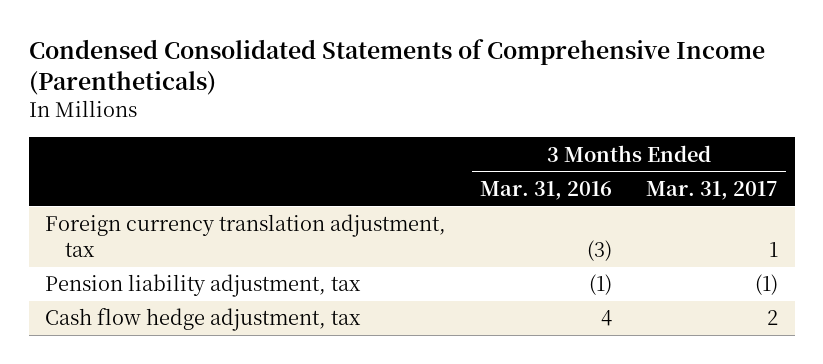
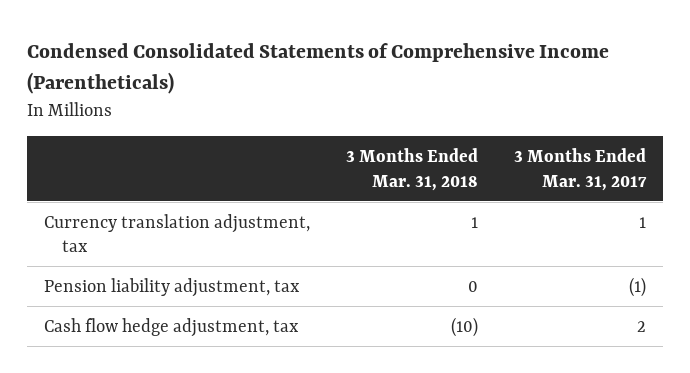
[480,180,613,200] Mar. 31, 2016 -> none
none -> [345,147,478,191] 3 Months Ended Mar. 31, 2018
[45,214,447,257] Foreign currency translation adjustment, tax -> [44,213,311,253] Currency translation adjustment, tax

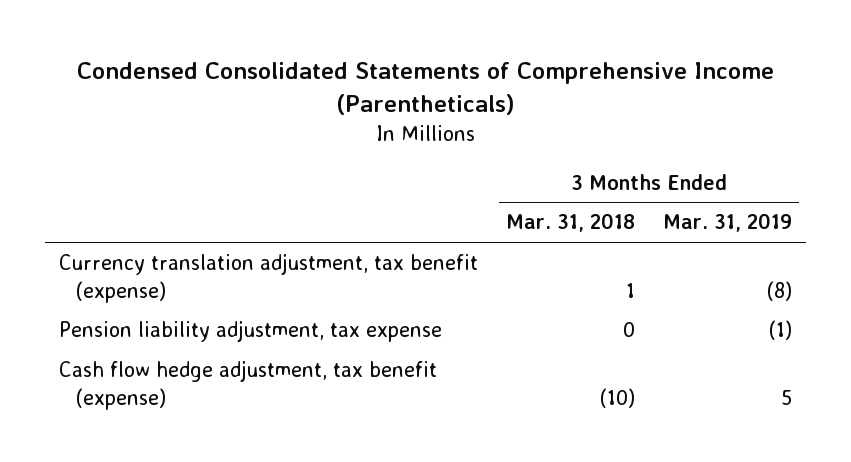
[513,147,647,191] 3 Months Ended Mar. 31, 2017 -> none
none -> [663,213,793,233] Mar. 31, 2019
[44,213,311,253] Currency translation adjustment, tax -> [59,253,479,303] Currency translation adjustment, tax benefit (expense)
[44,277,301,297] Pension liability adjustment, tax -> [59,320,443,343] Pension liability adjustment, tax expense
[44,317,300,337] Cash flow hedge adjustment, tax -> [59,360,438,410] Cash flow hedge adjustment, tax benefit (expense)

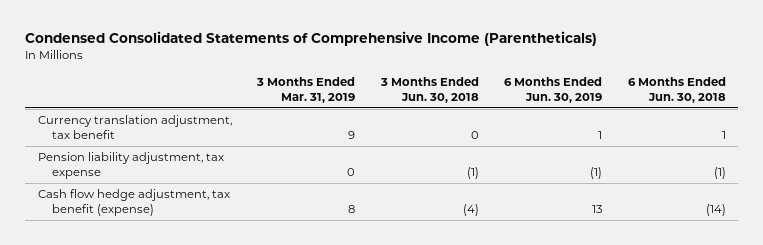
[506,213,636,233] Mar. 31, 2018 -> none
none -> [379,77,479,103] 3 Months Ended Jun. 30, 2018
none -> [504,77,603,103] 6 Months Ended Jun. 30, 2019
none -> [627,77,726,103] 6 Months Ended Jun. 30, 2018
[59,253,479,303] Currency translation adjustment, tax benefit (expense) -> [37,115,232,139] Currency translation adjustment, tax benefit
[767,280,793,301] (8) -> [348,130,356,139] 9
[769,320,793,341] (1) -> [347,167,356,176] 0
[781,389,793,405] 5 -> [348,204,356,213] 8

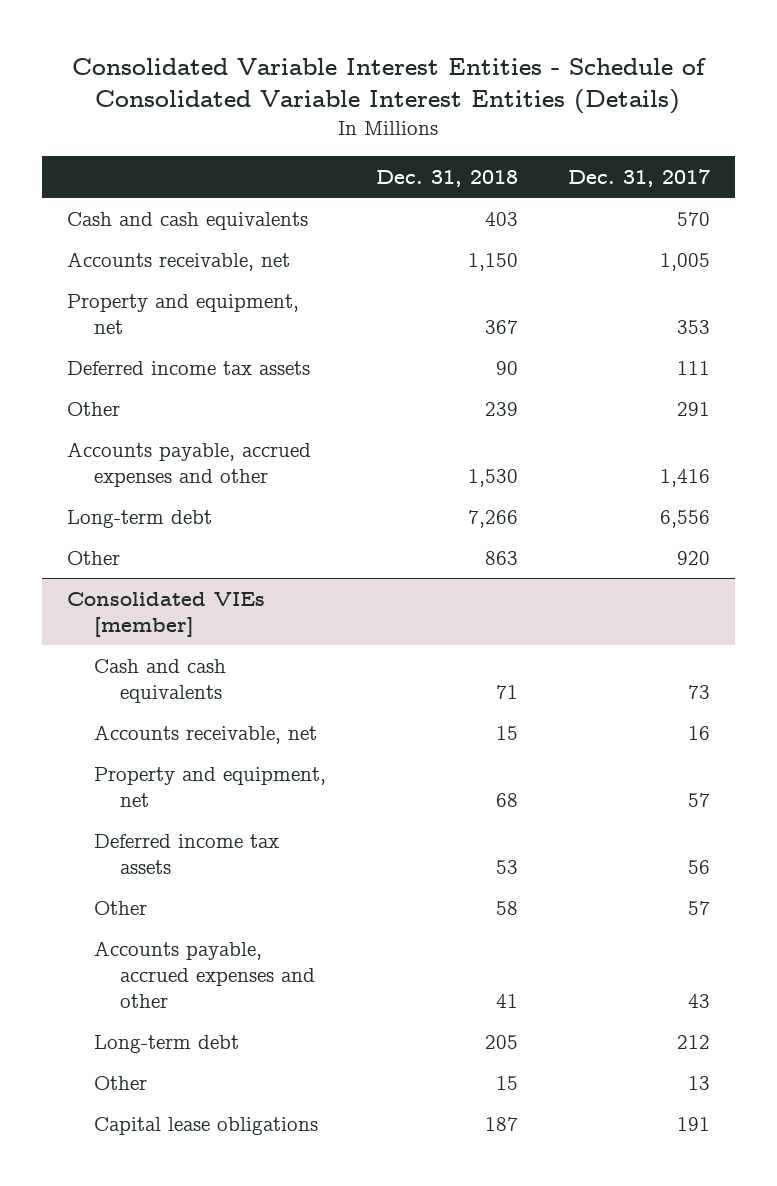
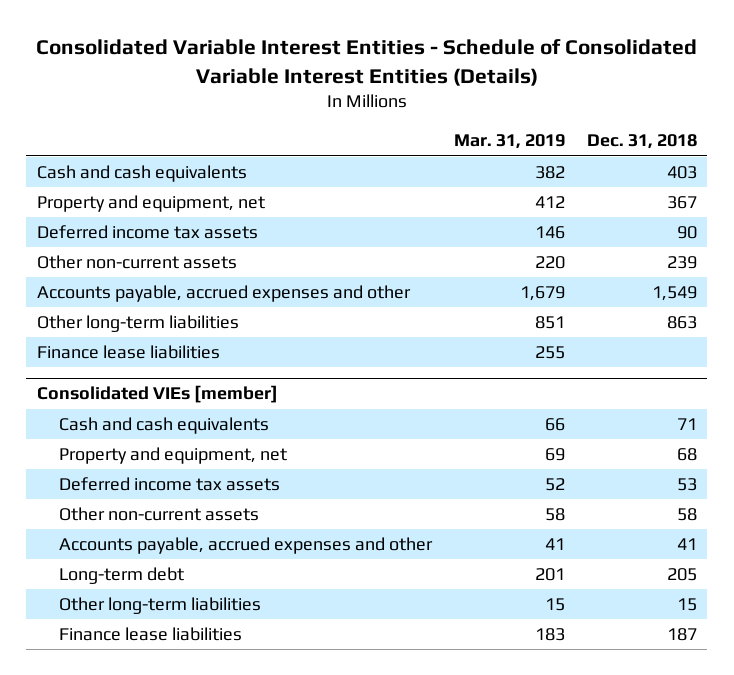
[567,168,710,187] Dec. 31, 2017 -> none
none -> [453,134,565,150] Mar. 31, 2019
[67,251,291,271] Accounts receivable, net -> none
[67,509,213,528] Long-term debt -> none
[67,401,121,416] Other -> [37,255,238,270] Other non-current assets
[467,468,518,487] 1,530 -> [651,286,697,302] 1,549
[67,550,121,565] Other -> [37,315,240,333] Other long-term liabilities
none -> [37,345,221,360] Finance lease liabilities
[93,724,317,744] Accounts receivable, net -> none
[93,900,147,915] Other -> [58,507,259,522] Other non-current assets
[93,1075,147,1090] Other -> [58,597,261,615] Other long-term liabilities
[93,1116,318,1135] Capital lease obligations -> [58,627,242,642] Finance lease liabilities

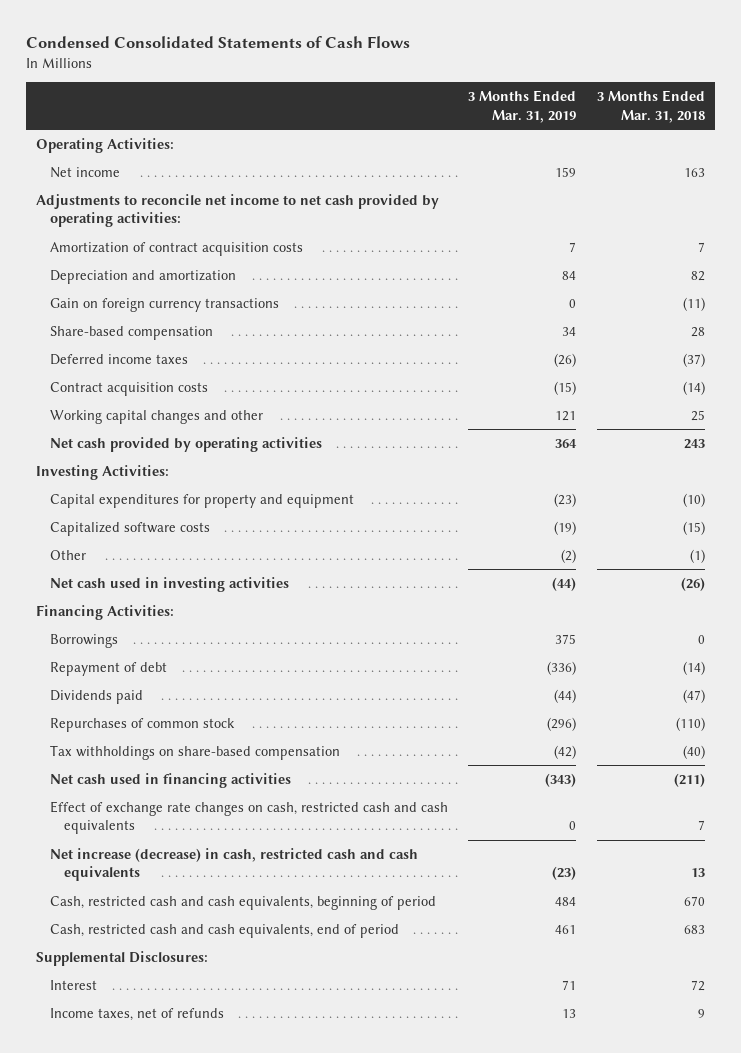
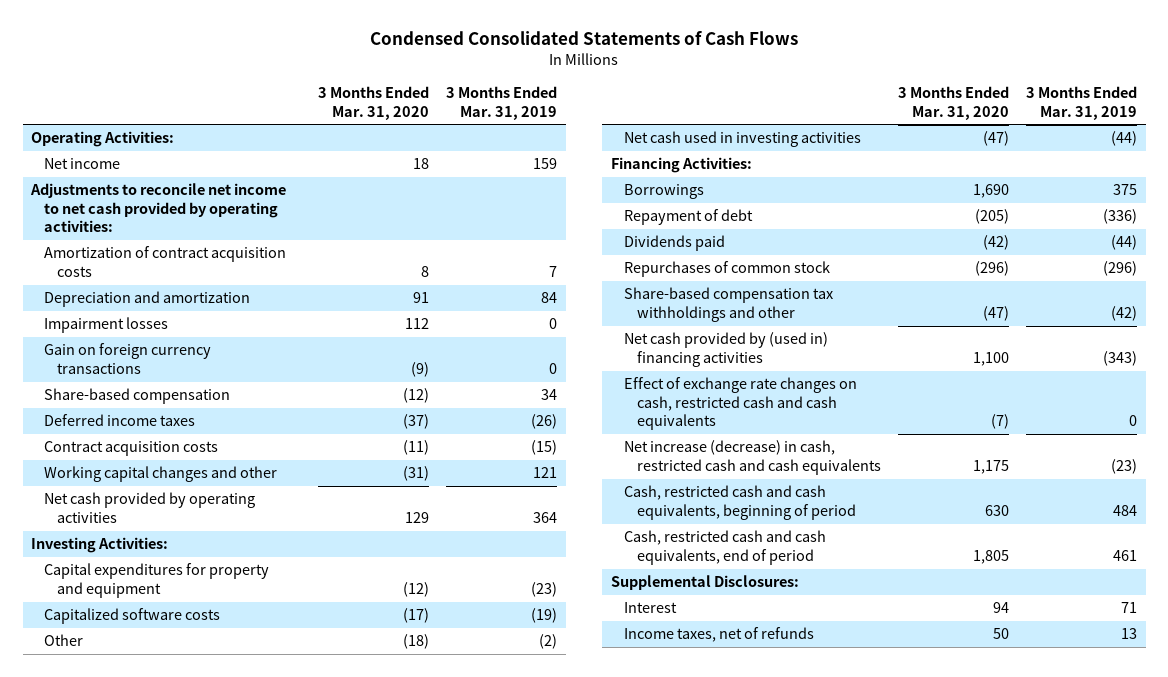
[596,90,705,123] 3 Months Ended Mar. 31, 2018 -> none
none -> [318,86,430,120] 3 Months Ended Mar. 31, 2020
none -> [44,317,169,334] Impairment losses
[50,744,341,760] Tax withholdings on share-based compensation -> [623,287,833,322] Share-based compensation tax withholdings and other
[50,772,292,788] Net cash used in financing activities -> [623,332,828,367] Net cash provided by (used in) financing activities

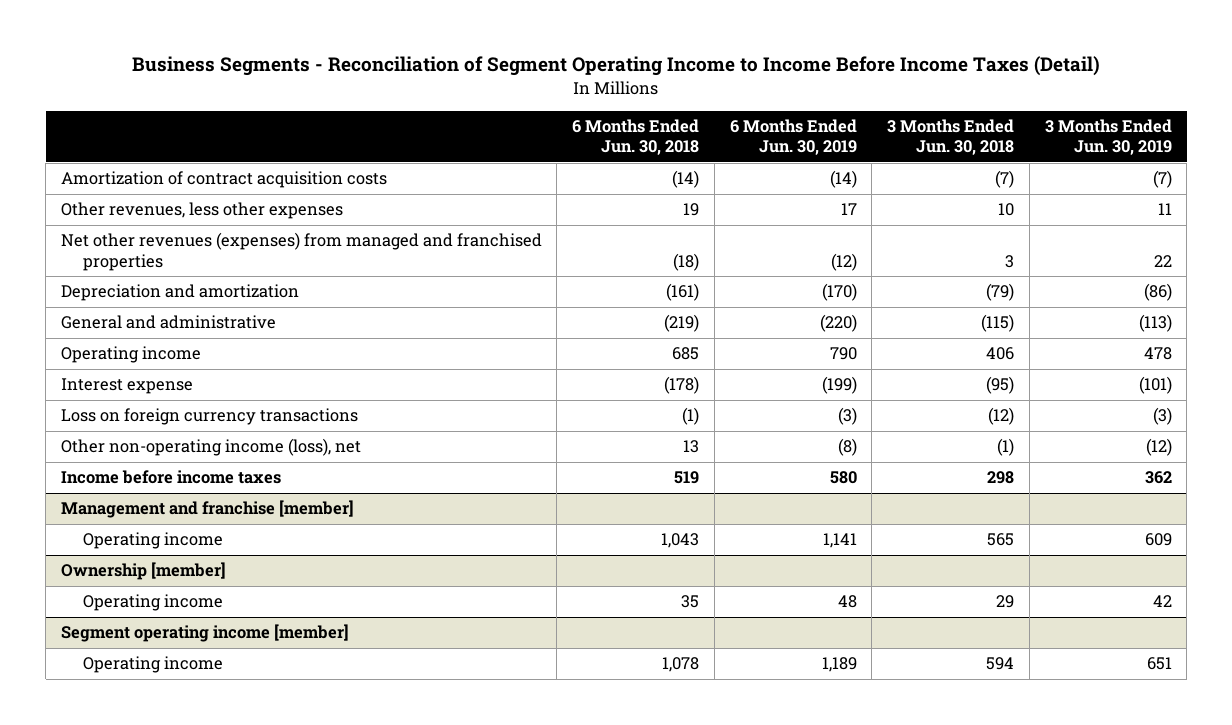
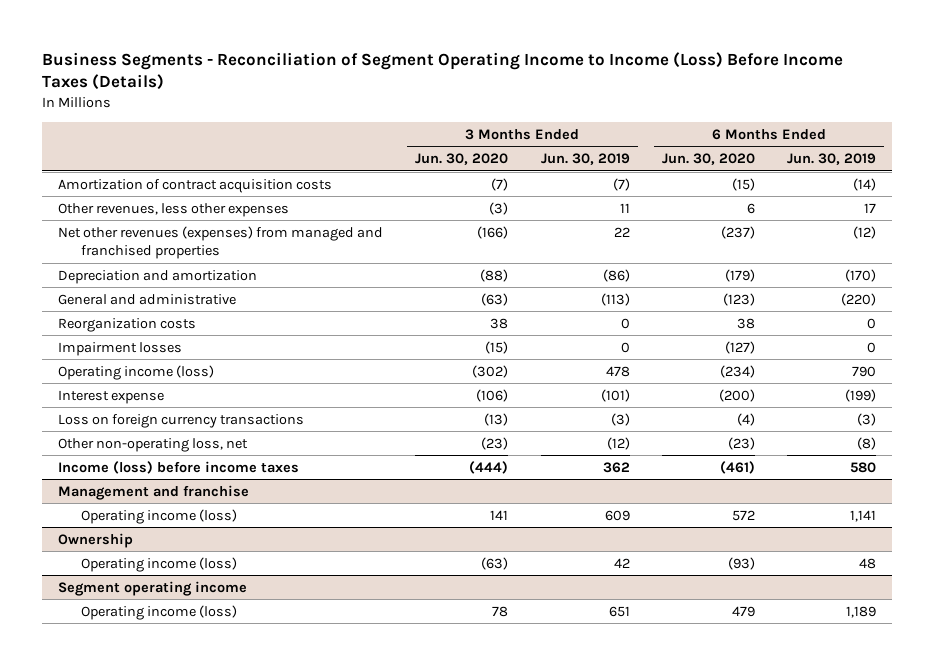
[132,56,1101,77] Business Segments - Reconciliation of Segment Operating Income to Income Before Income Taxes (Detail) -> [42,51,844,91] Business Segments - Reconciliation of Segment Operating Income to Income (Loss) Before Income Taxes (Details)
[572,118,700,156] 6 Months Ended Jun. 30, 2018 -> none
[887,118,1015,156] 3 Months Ended Jun. 30, 2018 -> none
none -> [415,153,509,166] Jun. 30, 2020
none -> [661,153,755,166] Jun. 30, 2020
none -> [58,317,197,332] Reorganization costs
none -> [58,341,183,356] Impairment losses
[60,346,201,364] Operating income -> [58,364,215,380] Operating income (loss)
[60,438,361,457] Other non-operating income (loss), net -> [58,437,249,452] Other non-operating loss, net
[60,470,281,485] Income before income taxes -> [58,460,300,474] Income (loss) before income taxes
[60,500,354,519] Management and franchise [member] -> [58,484,250,500] Management and franchise
[82,532,223,550] Operating income -> [80,508,237,524] Operating income (loss)
[60,562,226,581] Ownership [member] -> [58,532,134,548] Ownership
[82,594,223,612] Operating income -> [80,556,237,572] Operating income (loss)
[60,624,349,643] Segment operating income [member] -> [58,580,248,596] Segment operating income
[82,656,223,674] Operating income -> [80,604,237,620] Operating income (loss)

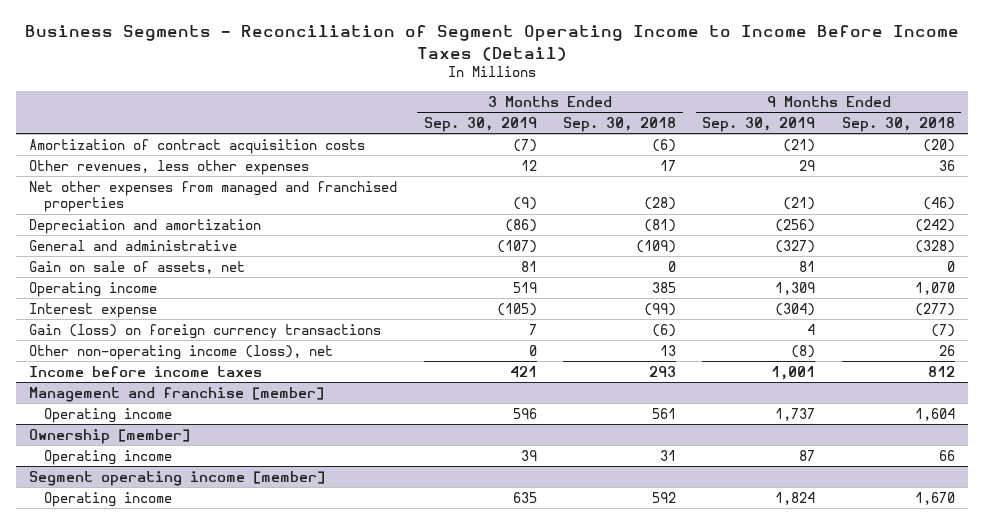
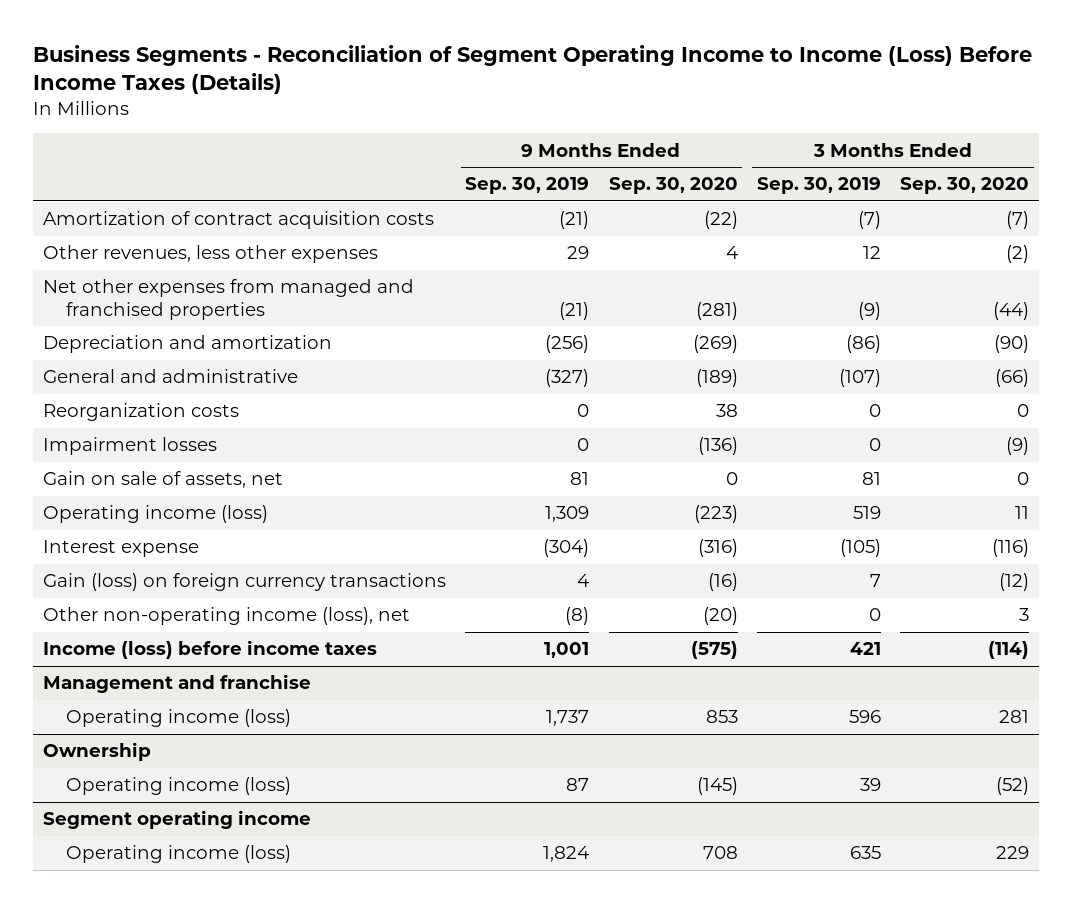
[25,25,960,61] Business Segments - Reconciliation of Segment Operating Income to Income Before Income Taxes (Detail) -> [33,44,1033,95] Business Segments - Reconciliation of Segment Operating Income to Income (Loss) Before Income Taxes (Details)
[563,116,677,132] Sep. 30, 2018 -> none
[841,116,955,132] Sep. 30, 2018 -> none
none -> [608,177,738,195] Sep. 30, 2020
none -> [900,177,1030,195] Sep. 30, 2020
none -> [43,403,240,422] Reorganization costs
none -> [43,437,218,456] Impairment losses
[29,281,158,297] Operating income -> [43,505,269,524] Operating income (loss)
[29,365,263,377] Income before income taxes -> [43,640,378,660] Income (loss) before income taxes
[29,386,325,402] Management and franchise [member] -> [43,674,312,694] Management and franchise
[44,407,173,423] Operating income -> [66,709,292,728] Operating income (loss)
[29,428,191,444] Ownership [member] -> [43,742,152,762] Ownership
[44,449,173,465] Operating income -> [66,777,292,796] Operating income (loss)
[29,470,326,486] Segment operating income [member] -> [43,810,312,830] Segment operating income
[44,491,173,507] Operating income -> [66,845,292,864] Operating income (loss)

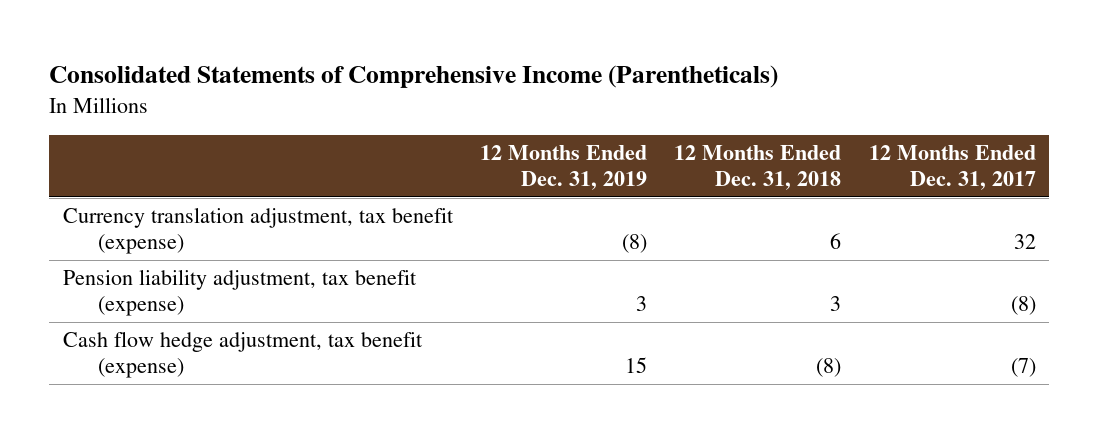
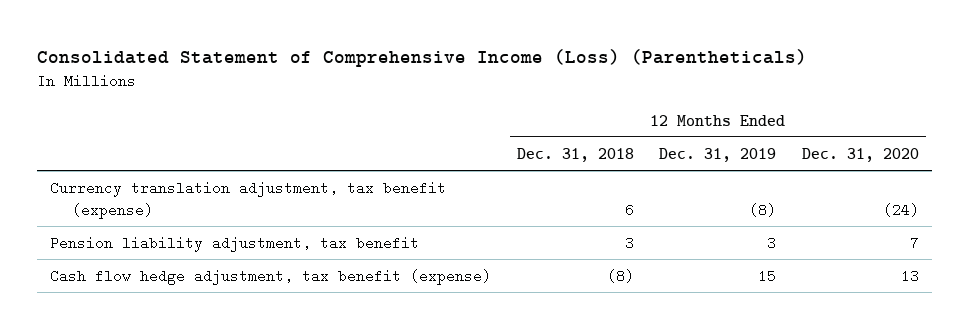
[49,65,779,89] Consolidated Statements of Comprehensive Income (Parentheticals) -> [36,49,807,68] Consolidated Statement of Comprehensive Income (Loss) (Parentheticals)
[868,144,1036,191] 12 Months Ended Dec. 31, 2017 -> none
none -> [802,147,920,162] Dec. 31, 2020
[62,268,417,317] Pension liability adjustment, tax benefit (expense) -> [49,235,419,252] Pension liability adjustment, tax benefit

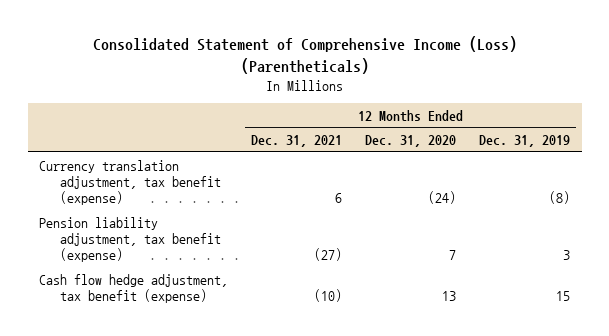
[516,147,634,162] Dec. 31, 2018 -> none
none -> [251,135,343,148] Dec. 31, 2021
[49,235,419,252] Pension liability adjustment, tax benefit -> [39,216,222,263] Pension liability adjustment, tax benefit (expense)

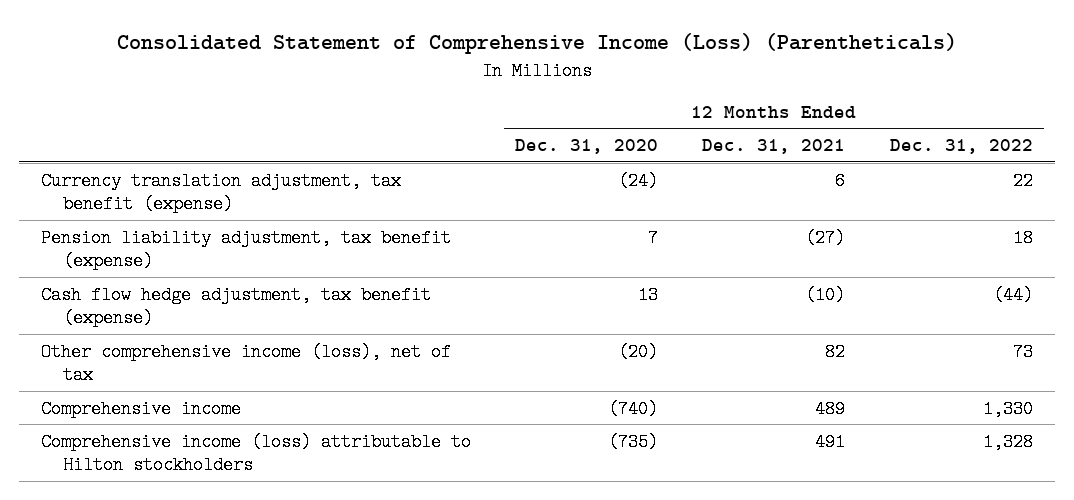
[479,135,571,148] Dec. 31, 2019 -> none
none -> [889,139,1033,155] Dec. 31, 2022
none -> [41,342,452,385] Other comprehensive income (loss), net of tax
none -> [41,399,242,418] Comprehensive income
none -> [41,432,472,475] Comprehensive income (loss) attributable to Hilton stockholders

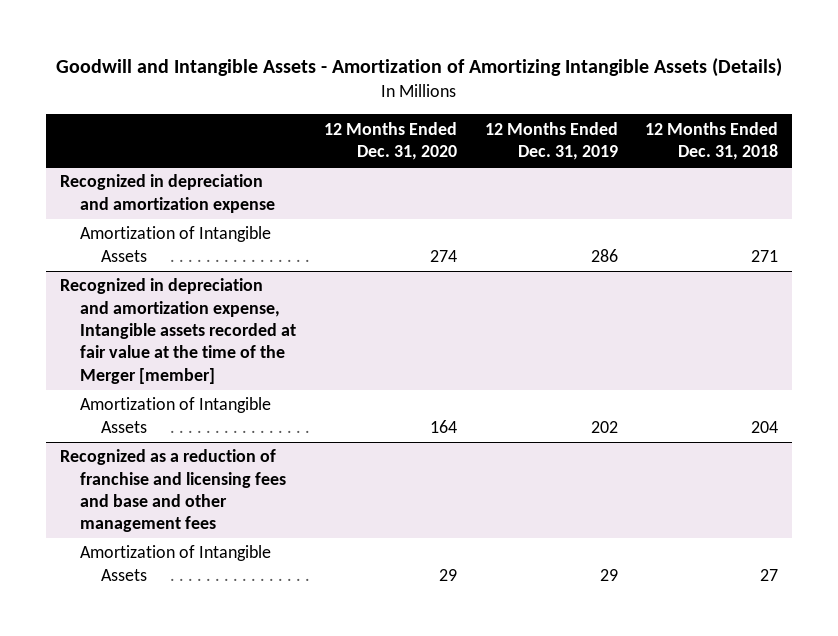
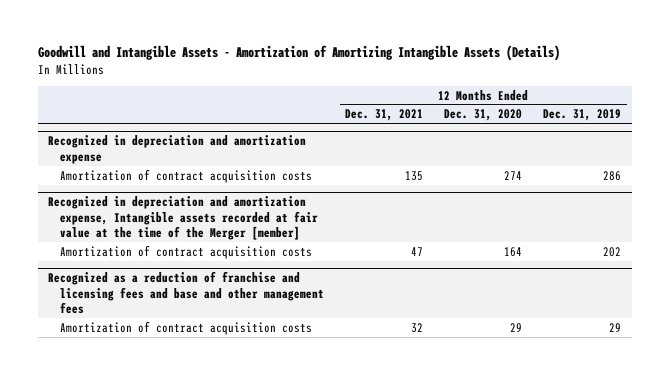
[645,121,779,161] 12 Months Ended Dec. 31, 2018 -> none
none -> [344,109,423,122] Dec. 31, 2021
[80,226,272,262] Amortization of Intangible Assets -> [59,168,312,183] Amortization of contract acquisition costs
[80,397,272,433] Amortization of Intangible Assets -> [59,244,312,259] Amortization of contract acquisition costs
[80,545,272,581] Amortization of Intangible Assets -> [59,320,312,335] Amortization of contract acquisition costs

